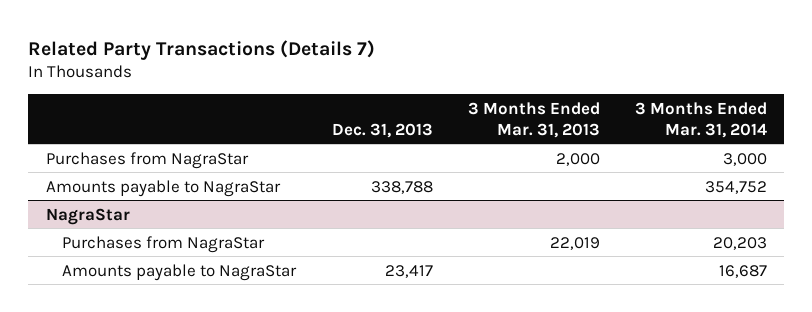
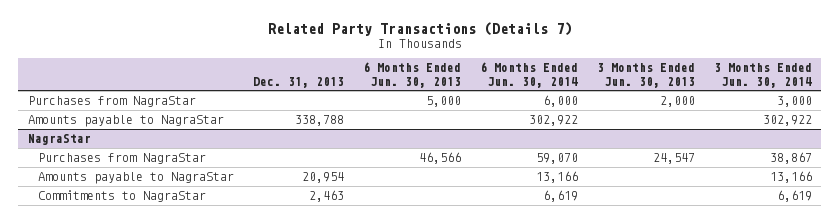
[467,102,600,138] 3 Months Ended Mar. 31, 2013 -> none
[634,102,767,138] 3 Months Ended Mar. 31, 2014 -> none
none -> [363,62,462,88] 6 Months Ended Jun. 30, 2013
none -> [479,62,578,88] 6 Months Ended Jun. 30, 2014
none -> [596,63,695,88] 3 Months Ended Jun. 30, 2013
none -> [713,63,812,88] 3 Months Ended Jun. 30, 2014
[384,264,433,278] 23,417 -> [302,172,345,184] 20,954
none -> [38,190,207,203] Commitments to NagraStar

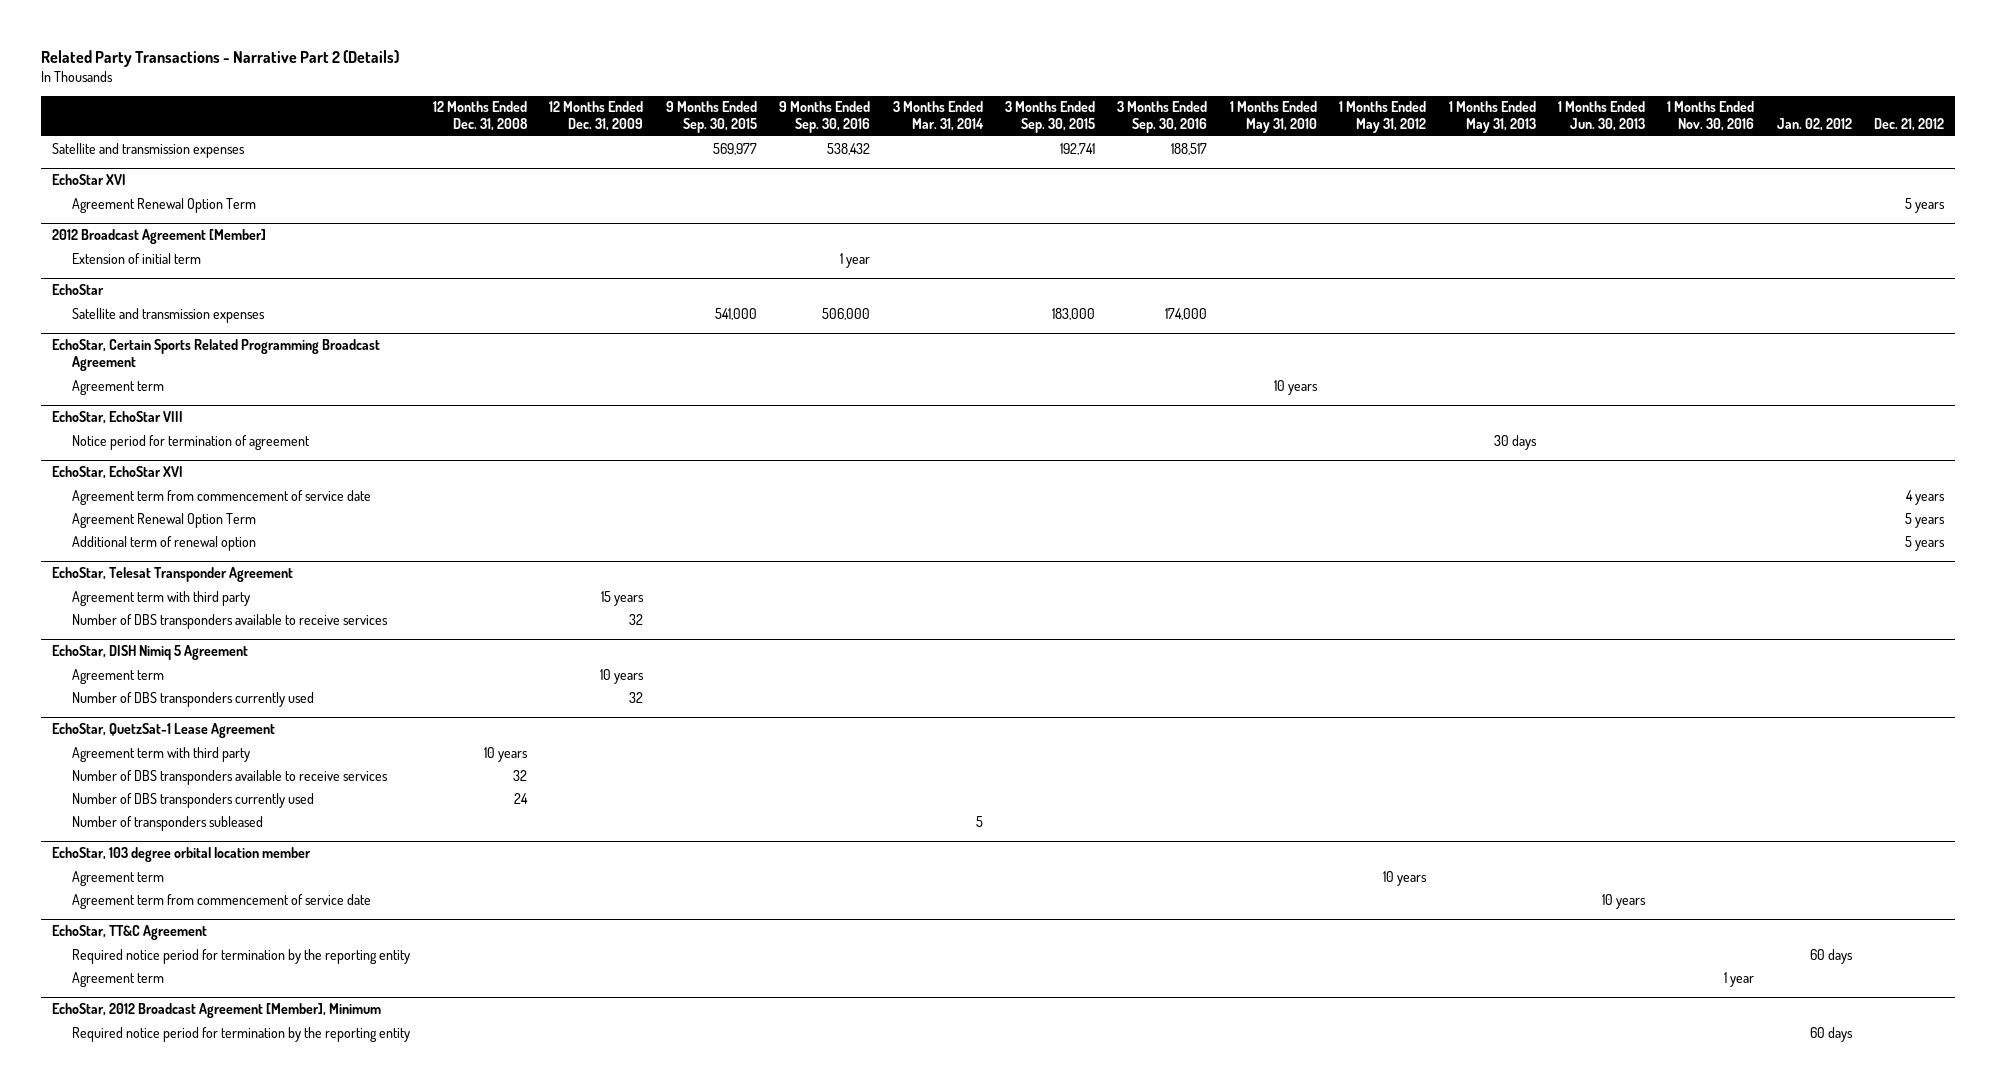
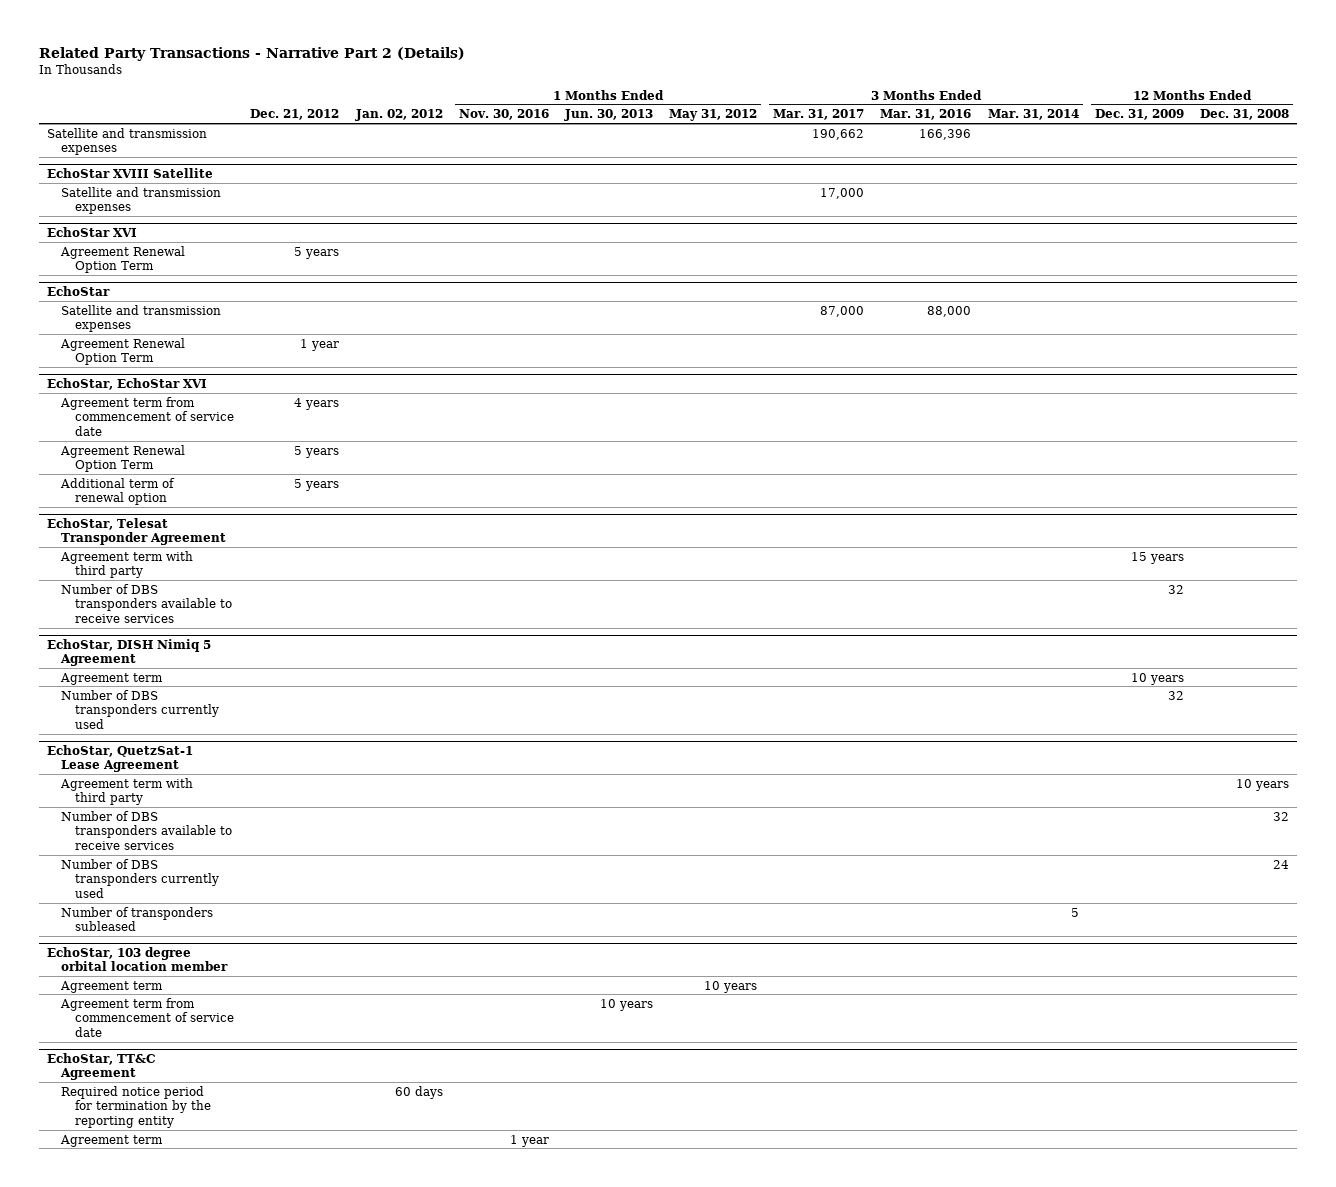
[665,101,757,134] 9 Months Ended Sep. 30, 2015 -> none
[779,101,871,134] 9 Months Ended Sep. 30, 2016 -> none
[1004,101,1095,134] 3 Months Ended Sep. 30, 2015 -> none
[1117,101,1208,134] 3 Months Ended Sep. 30, 2016 -> none
[1229,101,1317,134] 1 Months Ended May 31, 2010 -> none
[1448,101,1536,134] 1 Months Ended May 31, 2013 -> none
none -> [773,109,865,121] Mar. 31, 2017
none -> [880,109,972,121] Mar. 31, 2016
none -> [47,167,214,178] EchoStar XVIII Satellite
none -> [61,186,222,215] Satellite and transmission expenses
[52,229,267,245] 2012 Broadcast Agreement [Member] -> none
[72,252,202,264] Extension of initial term -> none
[52,339,381,372] EchoStar, Certain Sports Related Programming Broadcast Agreement -> none
[72,379,165,395] Agreement term -> none
[52,411,184,425] EchoStar, EchoStar VIII -> none
[72,434,311,450] Notice period for termination of agreement -> none
none -> [60,337,186,366] Agreement Renewal Option Term
[52,1003,382,1019] EchoStar, 2012 Broadcast Agreement [Member], Minimum -> none
[72,1026,411,1042] Required notice period for termination by the reporting entity -> none

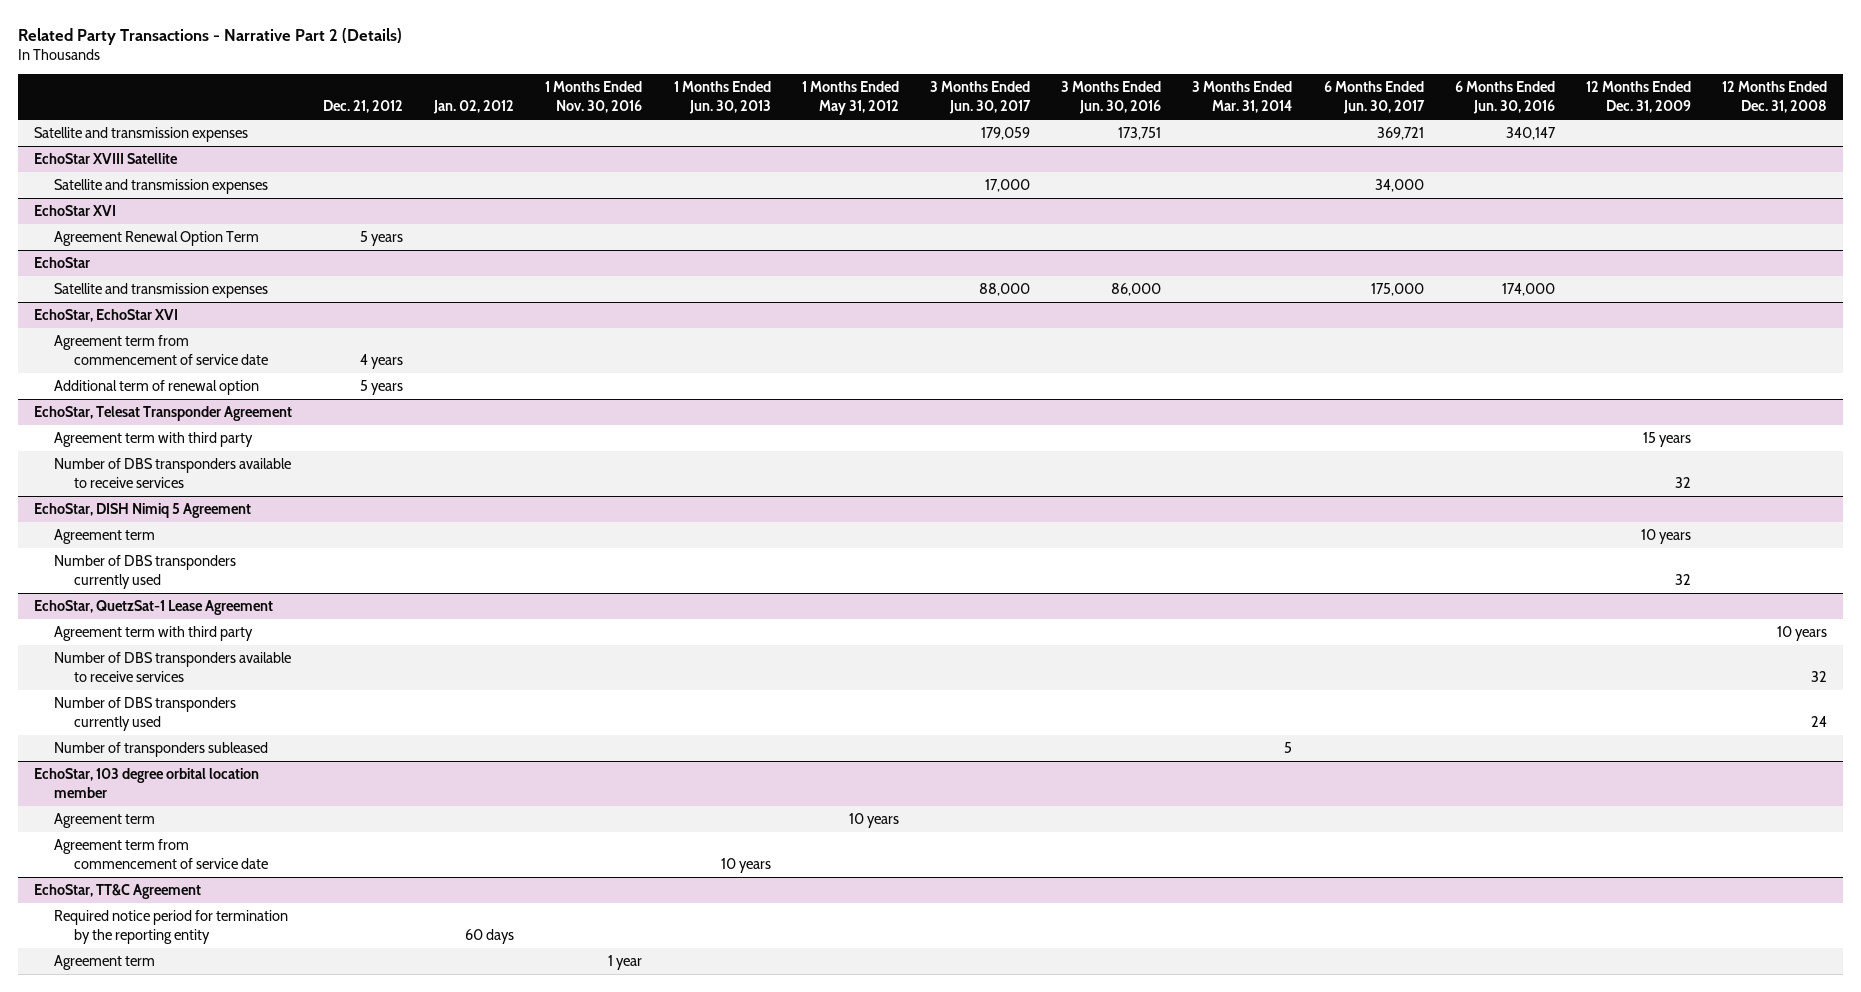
[773,109,865,121] Mar. 31, 2017 -> none
[880,109,972,121] Mar. 31, 2016 -> none
none -> [929,81,1031,114] 3 Months Ended Jun. 30, 2017
none -> [1061,81,1162,114] 3 Months Ended Jun. 30, 2016
none -> [1323,81,1425,114] 6 Months Ended Jun. 30, 2017
none -> [1454,81,1555,114] 6 Months Ended Jun. 30, 2016
[60,337,186,366] Agreement Renewal Option Term -> none
[60,444,186,473] Agreement Renewal Option Term -> none

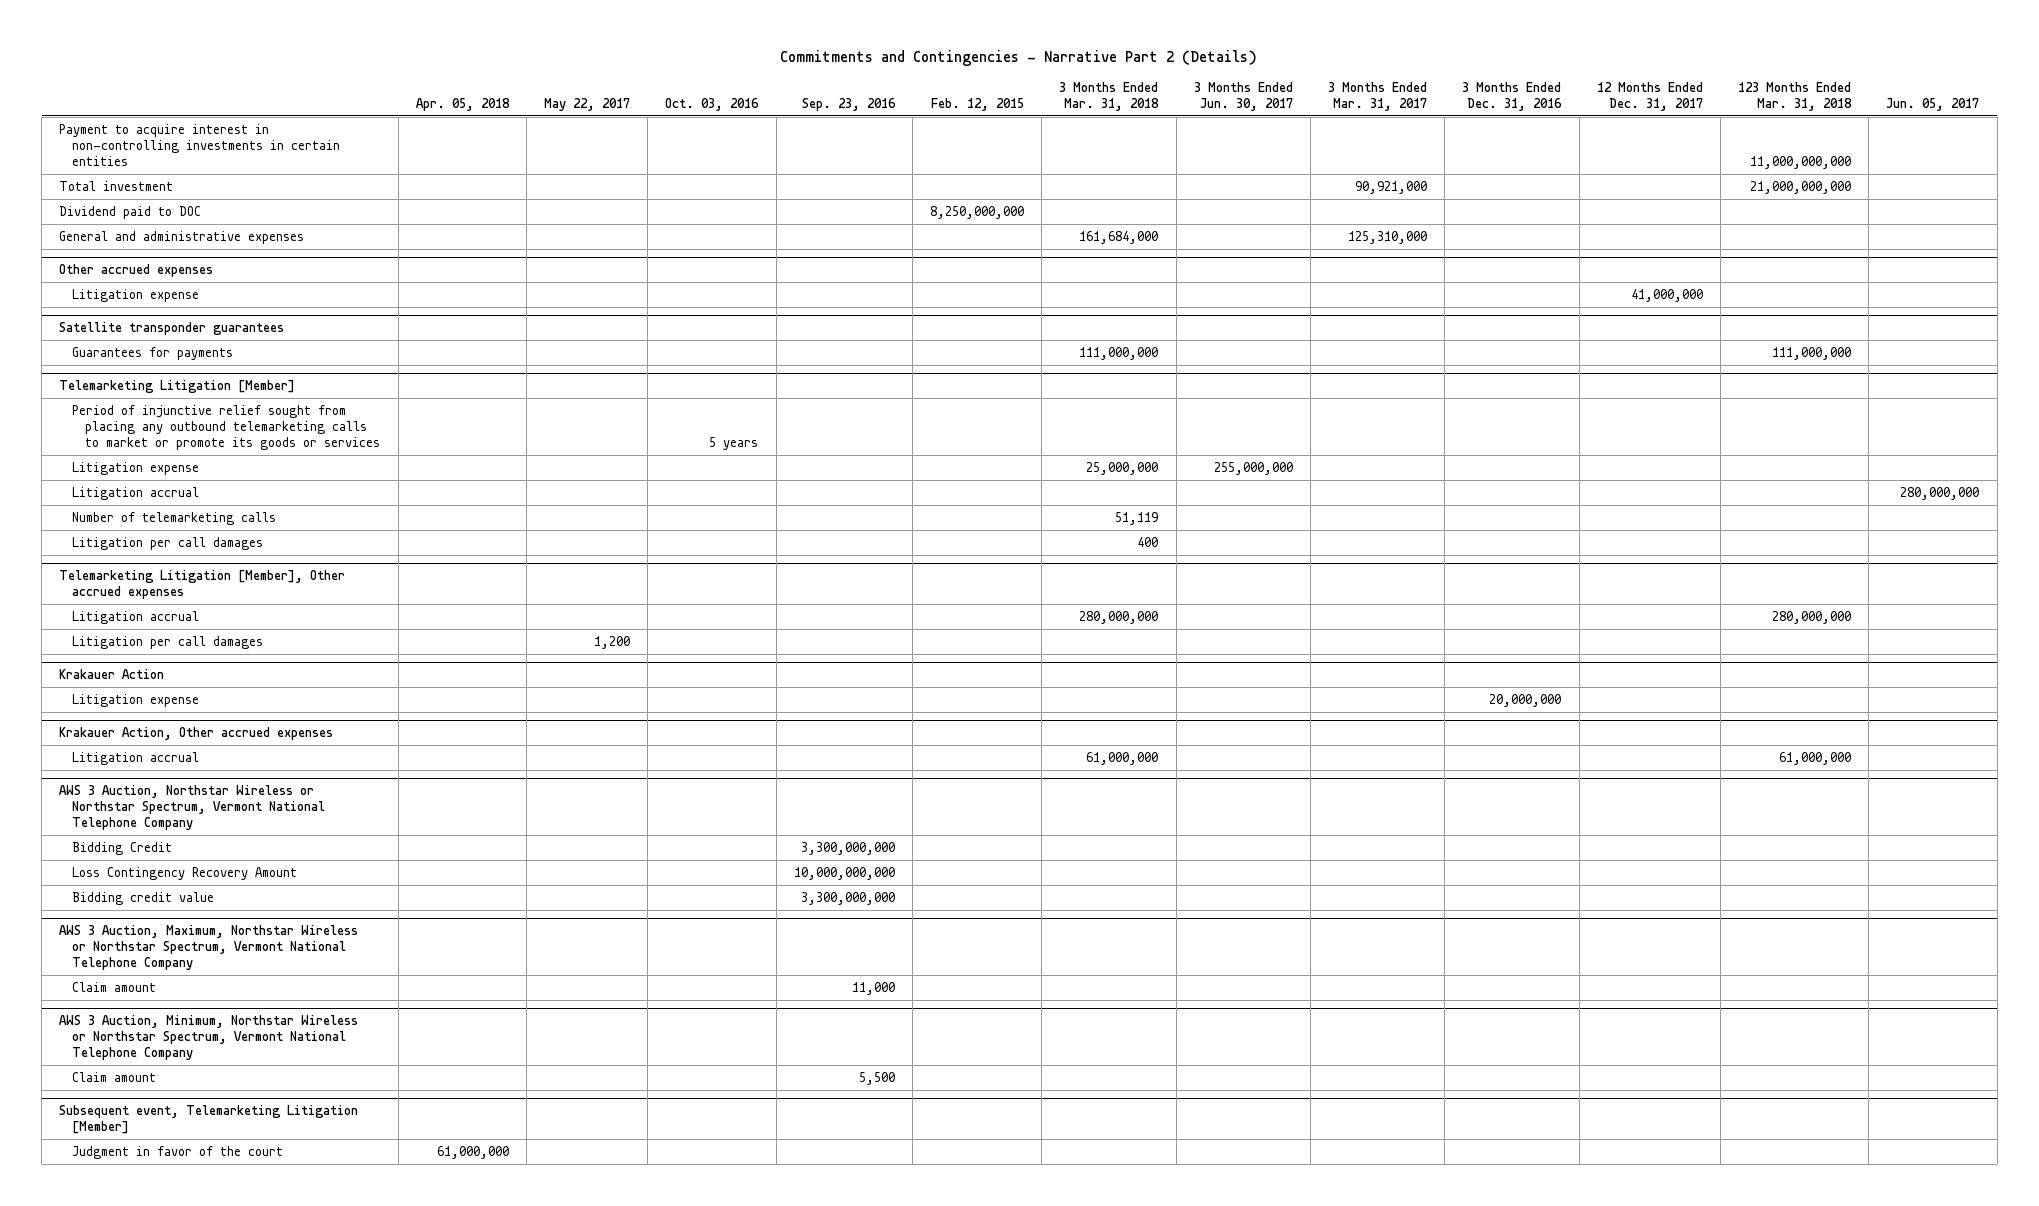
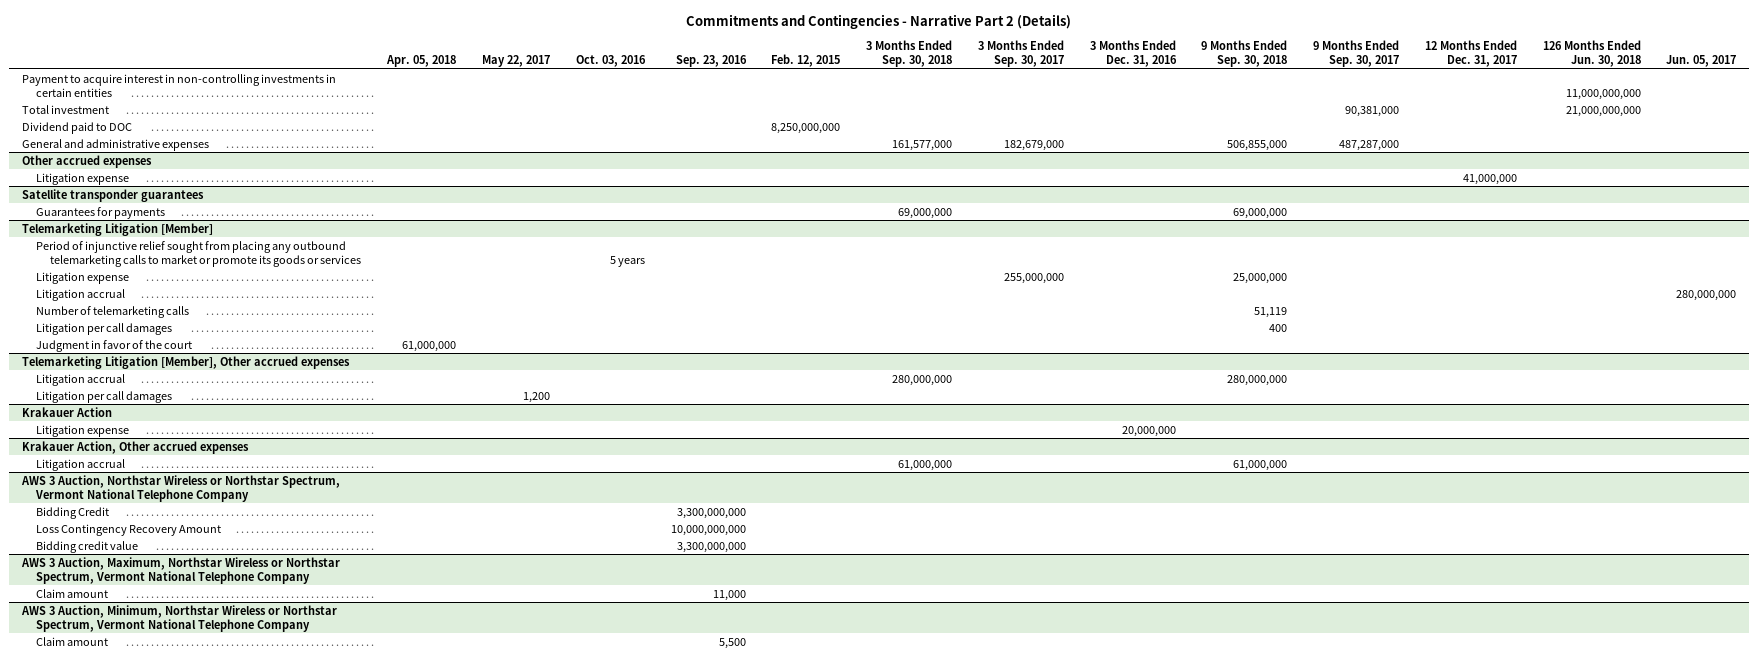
[1059,81,1160,111] 3 Months Ended Mar. 31, 2018 -> none
[1193,81,1293,111] 3 Months Ended Jun. 30, 2017 -> none
[1328,81,1428,111] 3 Months Ended Mar. 31, 2017 -> none
[1738,81,1853,111] 123 Months Ended Mar. 31, 2018 -> none
none -> [866,40,953,68] 3 Months Ended Sep. 30, 2018
none -> [977,40,1064,68] 3 Months Ended Sep. 30, 2017
none -> [1201,40,1288,68] 9 Months Ended Sep. 30, 2018
none -> [1313,40,1400,68] 9 Months Ended Sep. 30, 2017
none -> [1542,40,1641,68] 126 Months Ended Jun. 30, 2018
none -> [36,339,193,352] Judgment in favor of the court
[59,1104,359,1134] Subsequent event, Telemarketing Litigation [Member] -> none
[72,1145,284,1159] Judgment in favor of the court -> none

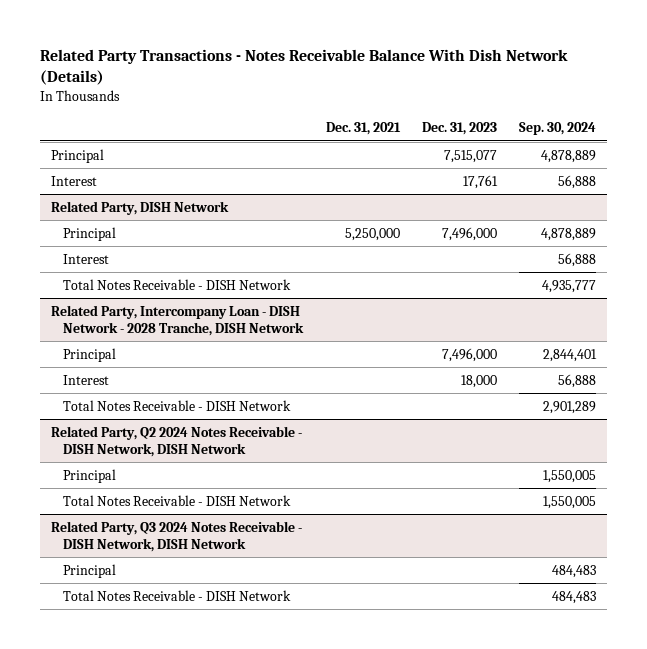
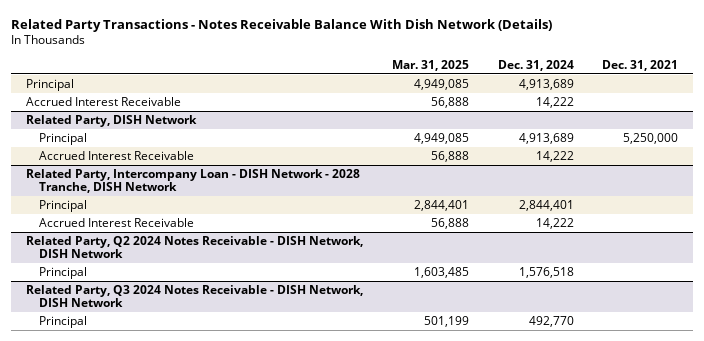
[421,122,497,136] Dec. 31, 2023 -> none
[519,122,597,136] Sep. 30, 2024 -> none
none -> [391,59,469,71] Mar. 31, 2025
none -> [497,59,574,71] Dec. 31, 2024
[51,175,98,186] Interest -> [25,97,181,107] Accrued Interest Receivable
[63,278,292,290] Total Notes Receivable - DISH Network -> none
[63,253,110,264] Interest -> [39,151,195,161] Accrued Interest Receivable
[63,399,292,411] Total Notes Receivable - DISH Network -> none
[63,374,110,385] Interest -> [39,218,195,228] Accrued Interest Receivable
[63,494,292,506] Total Notes Receivable - DISH Network -> none
[63,589,292,601] Total Notes Receivable - DISH Network -> none

